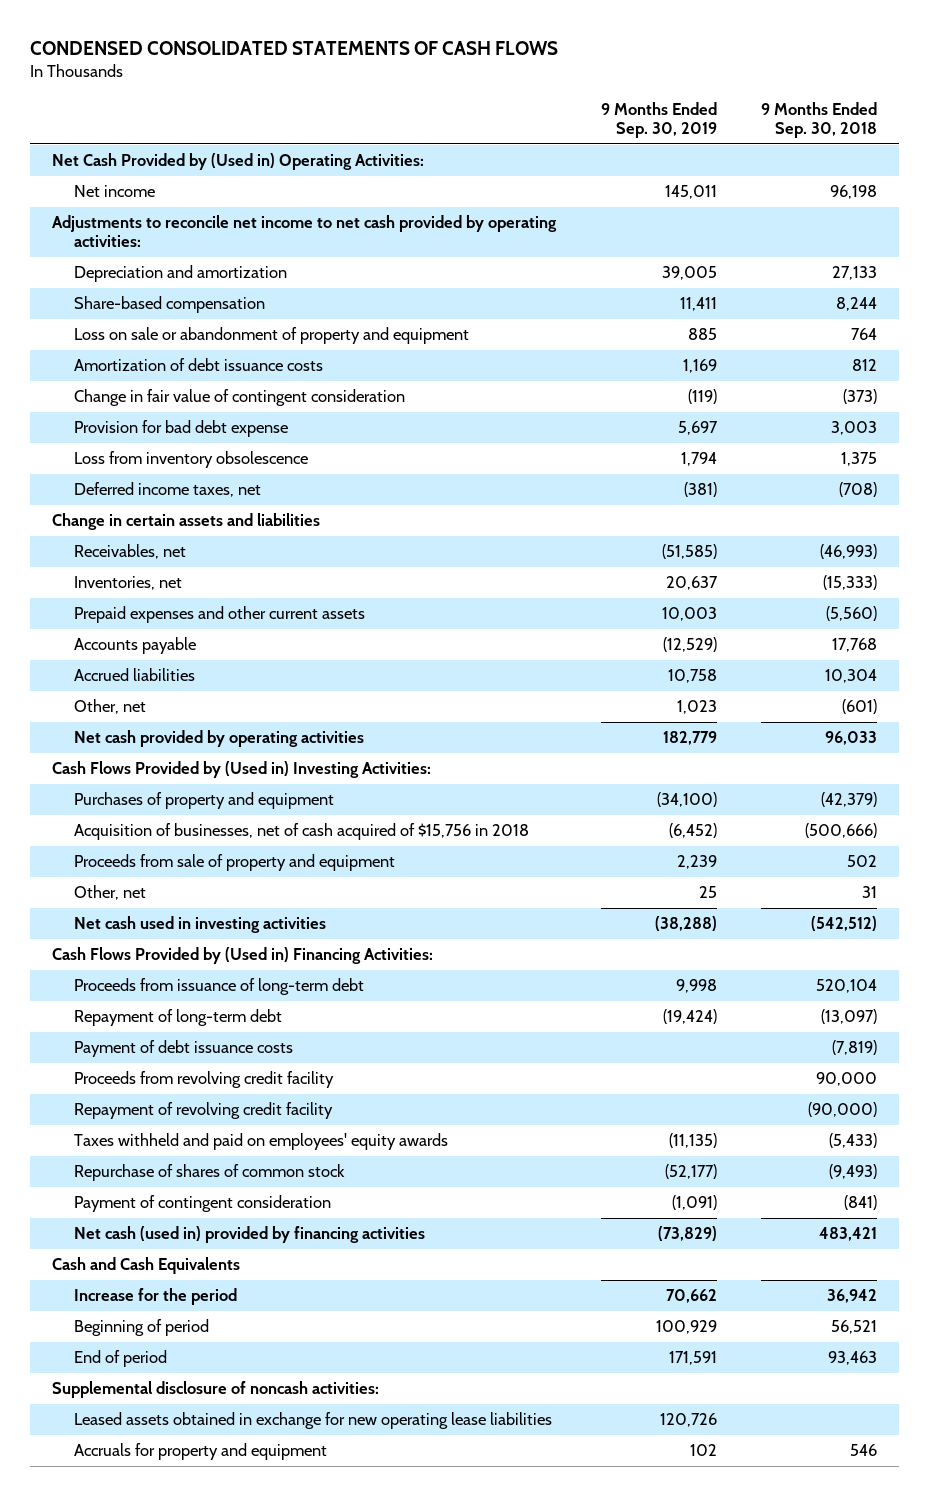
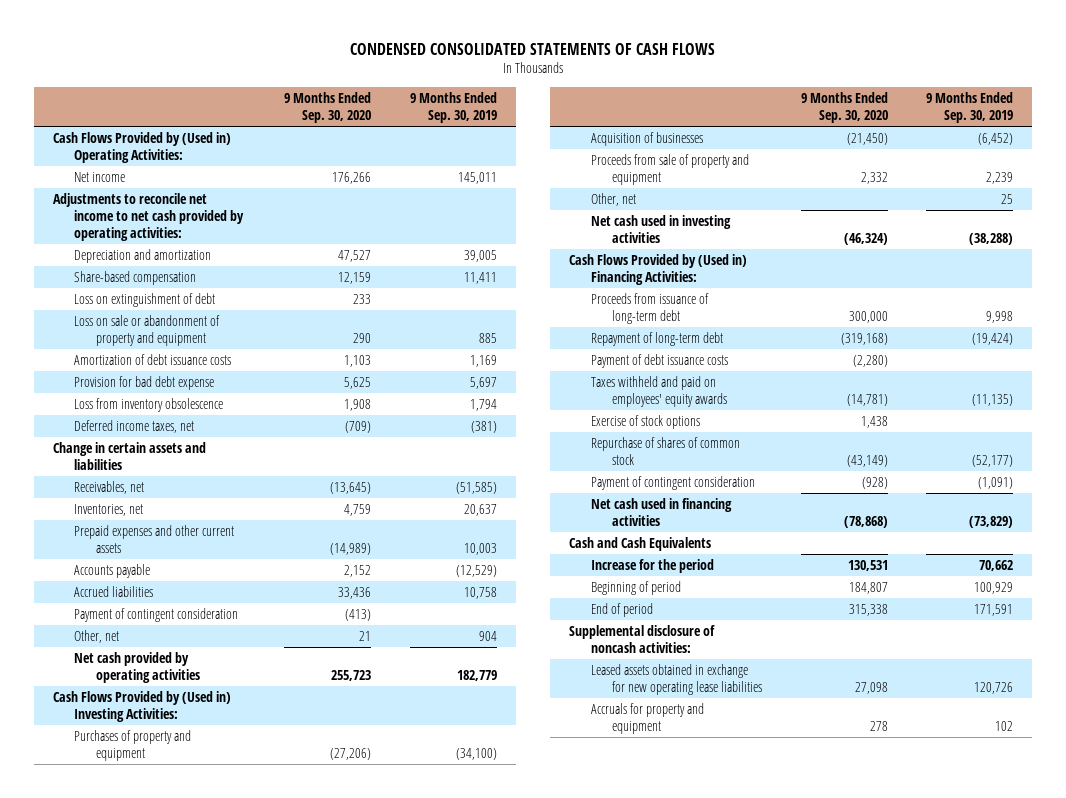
[761,102,878,138] 9 Months Ended Sep. 30, 2018 -> none
none -> [284,92,372,124] 9 Months Ended Sep. 30, 2020
[52,153,425,171] Net Cash Provided by (Used in) Operating Activities: -> [52,131,231,163] Cash Flows Provided by (Used in) Operating Activities:
none -> [74,292,216,307] Loss on extinguishment of debt
[74,389,406,407] Change in fair value of contingent consideration -> none
none -> [74,607,239,622] Payment of contingent consideration
[676,700,717,715] 1,023 -> [478,630,497,641] 904
[74,823,530,841] Acquisition of businesses, net of cash acquired of $15,756 in 2018 -> [590,131,703,146] Acquisition of businesses
[74,1071,335,1089] Proceeds from revolving credit facility -> none
[74,1102,334,1120] Repayment of revolving credit facility -> none
none -> [590,414,700,429] Exercise of stock options
[74,1226,426,1244] Net cash (used in) provided by financing activities -> [590,497,732,526] Net cash used in financing activities

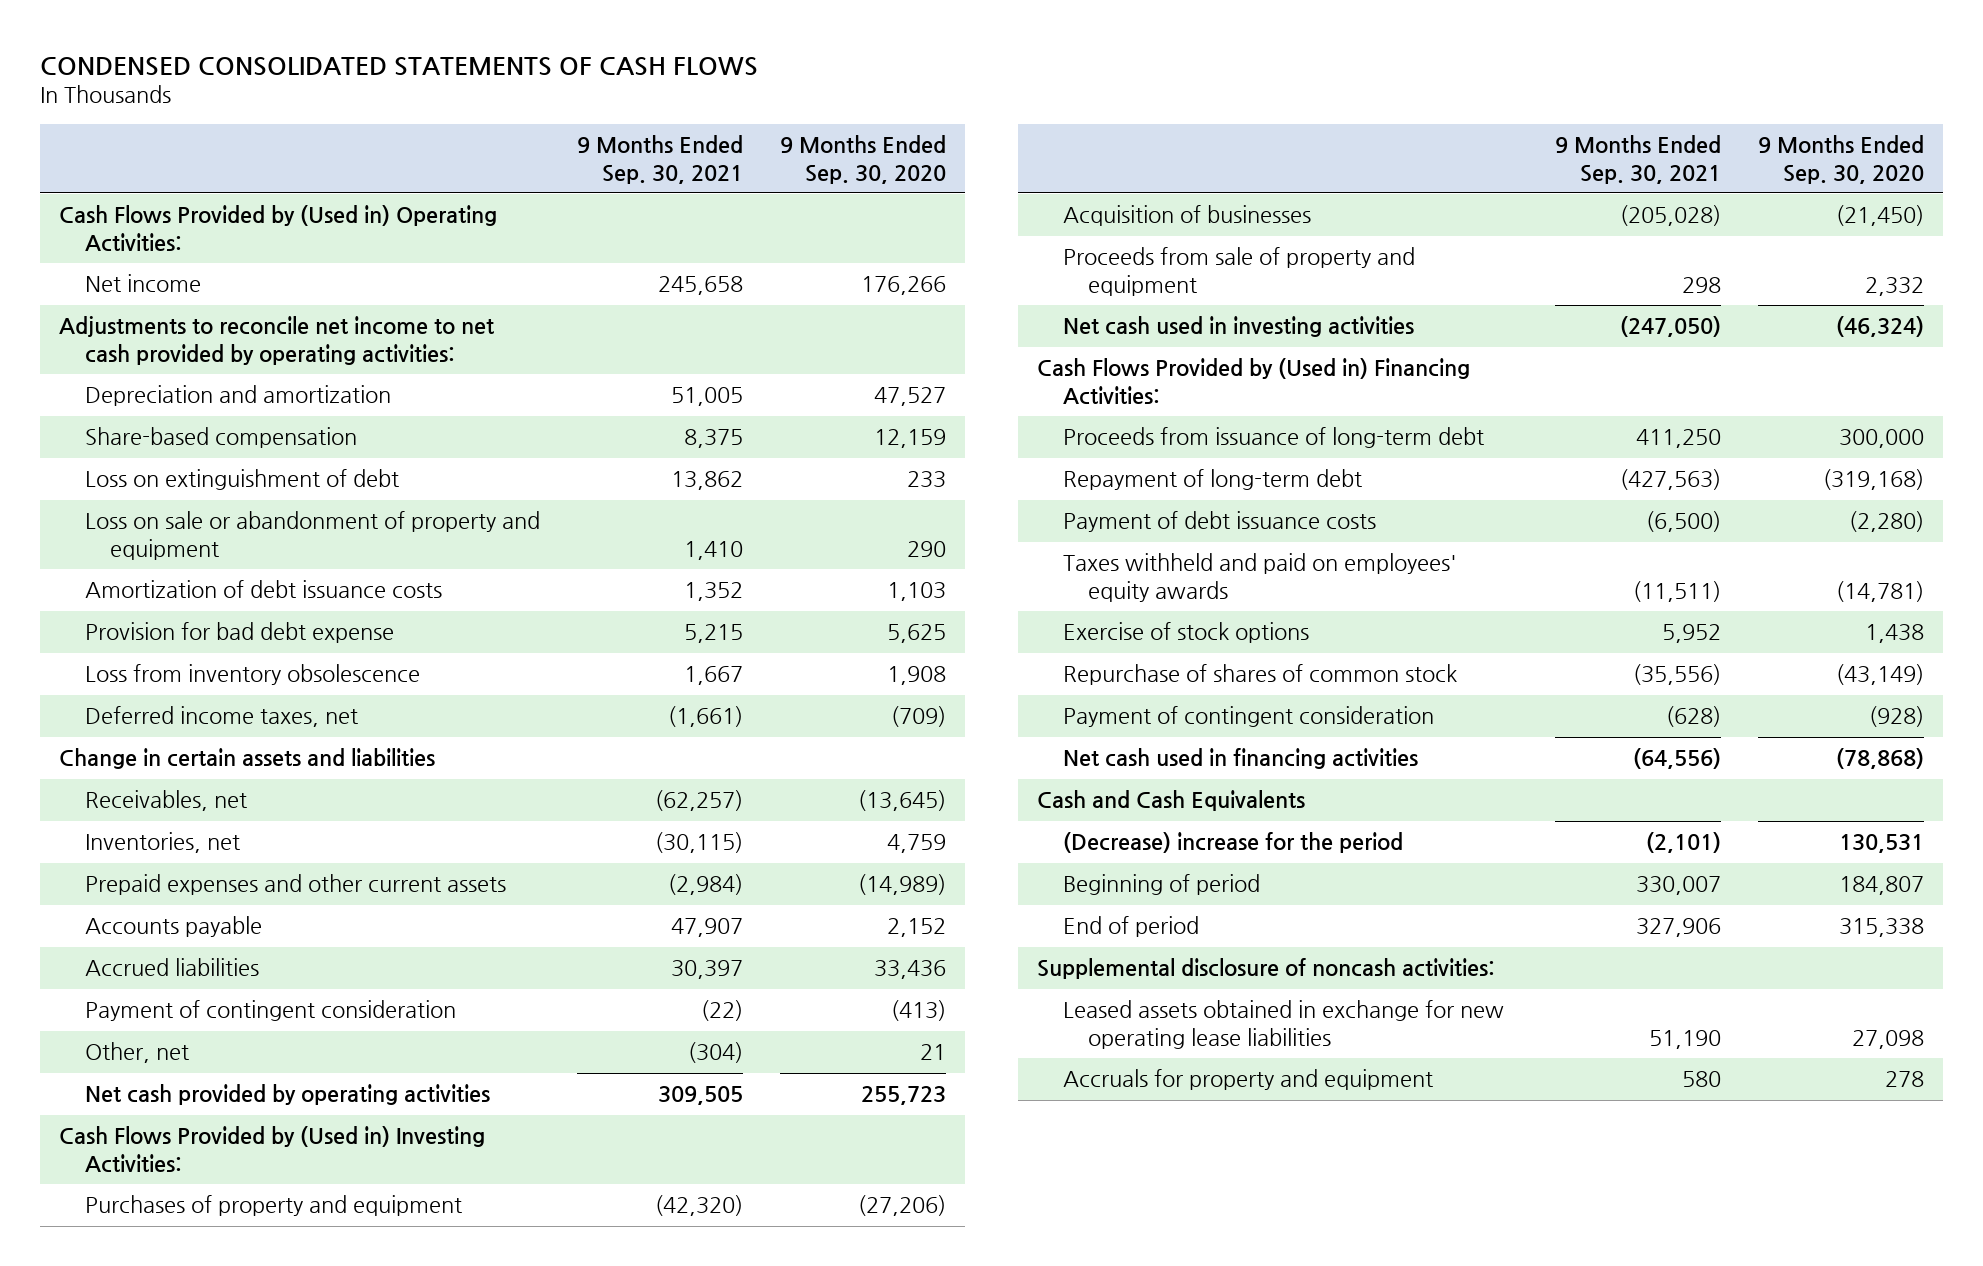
[409,92,497,124] 9 Months Ended Sep. 30, 2019 -> none
none -> [576,135,743,184] 9 Months Ended Sep. 30, 2021
[590,192,636,206] Other, net -> none
[590,558,714,573] Increase for the period -> [1062,832,1403,854] (Decrease) increase for the period

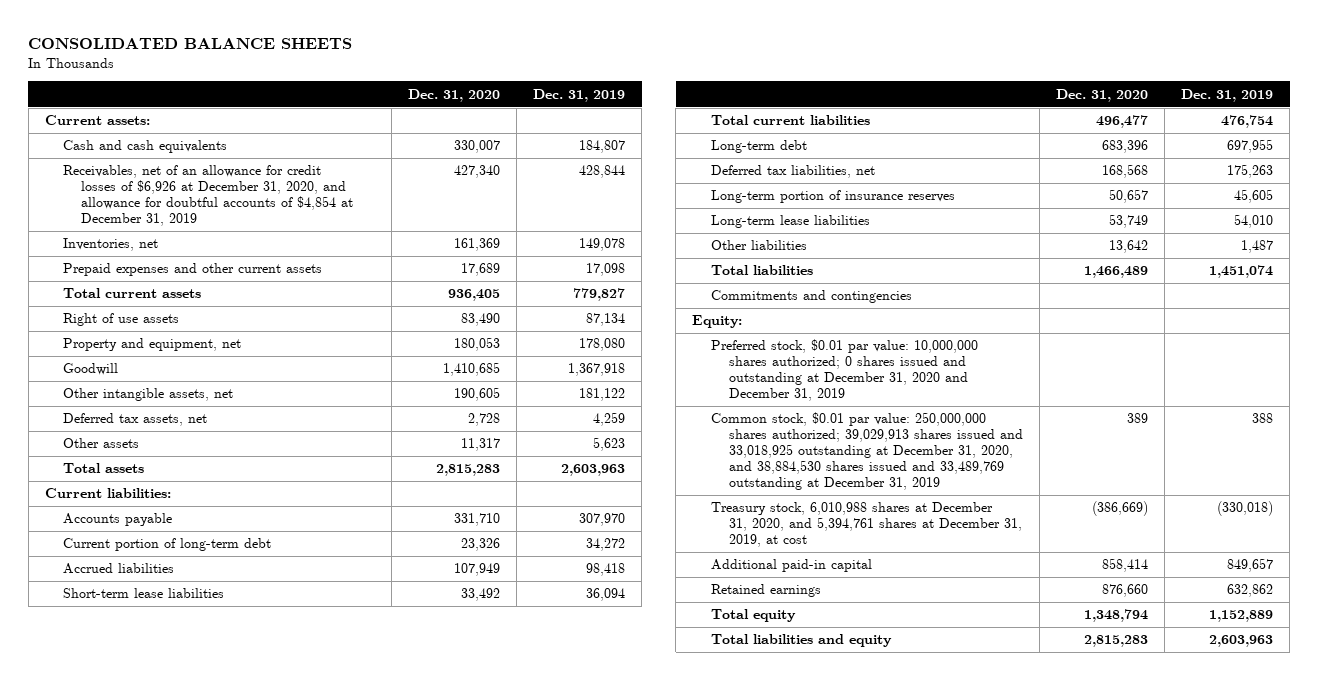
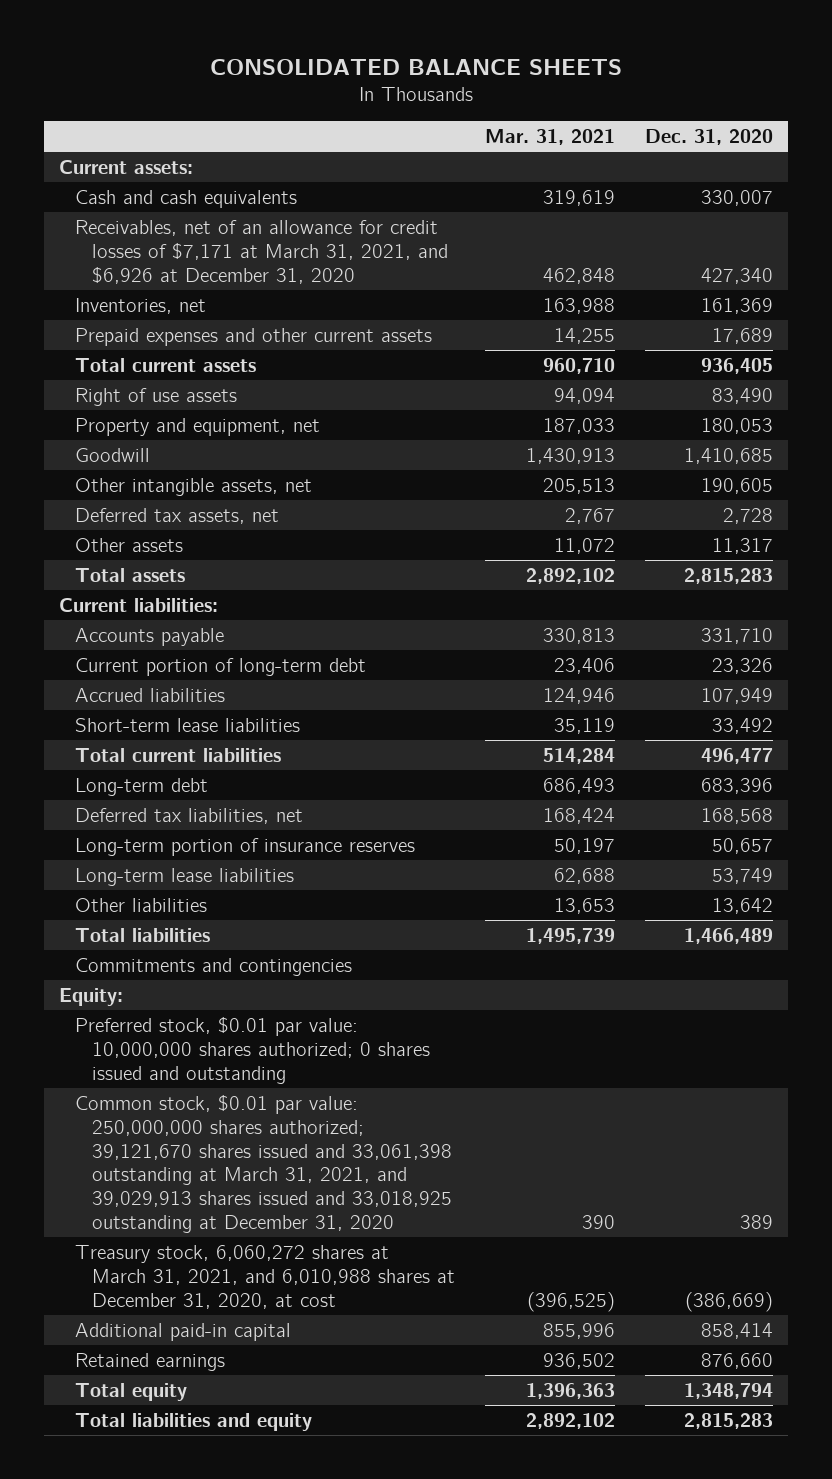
[533,88,626,102] Dec. 31, 2019 -> none
none -> [484,128,615,145] Mar. 31, 2021
[63,165,354,227] Receivables, net of an allowance for credit losses of $6,926 at December 31, 2020, and allowance for doubtful accounts of $4,854 at December 31, 2019 -> [75,219,448,284] Receivables, net of an allowance for credit losses of $7,171 at March 31, 2021, and $6,926 at December 31, 2020
[710,339,978,402] Preferred stock, $0.01 par value: 10,000,000 shares authorized; 0 shares issued and outstanding at December 31, 2020 and December 31, 2019 -> [75,1016,430,1084] Preferred stock, $0.01 par value: 10,000,000 shares authorized; 0 shares issued and outstanding
[710,412,1024,491] Common stock, $0.01 par value: 250,000,000 shares authorized; 39,029,913 shares issued and 33,018,925 outstanding at December 31, 2020, and 38,884,530 shares issued and 33,489,769 outstanding at December 31, 2019 -> [75,1094,452,1233] Common stock, $0.01 par value: 250,000,000 shares authorized; 39,121,670 shares issued and 33,061,398 outstanding at March 31, 2021, and 39,029,913 shares issued and 33,018,925 outstanding at December 31, 2020
[710,502,1023,548] Treasury stock, 6,010,988 shares at December 31, 2020, and 5,394,761 shares at December 31, 2019, at cost -> [75,1244,455,1309] Treasury stock, 6,060,272 shares at March 31, 2021, and 6,010,988 shares at December 31, 2020, at cost

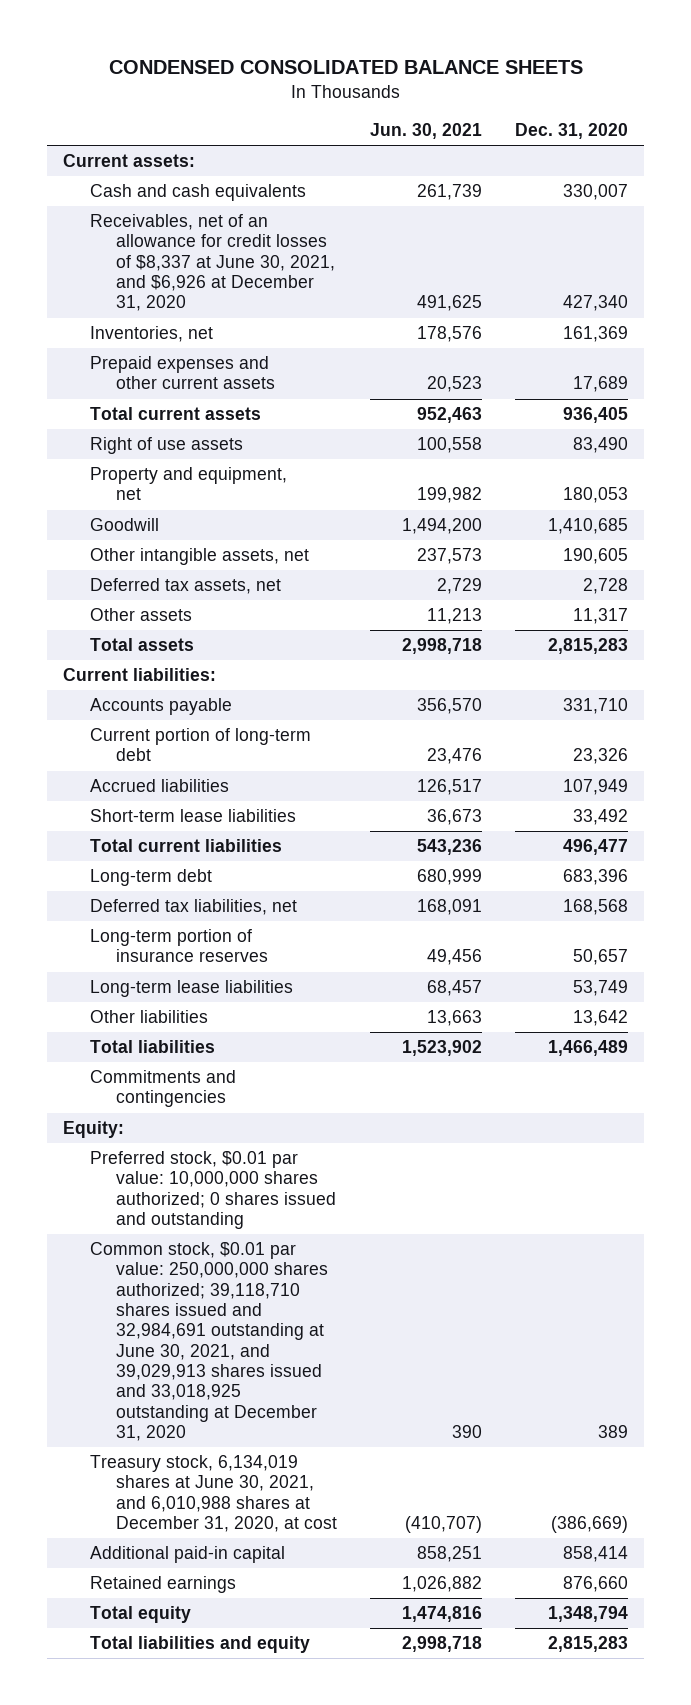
[210,58,623,75] CONSOLIDATED BALANCE SHEETS -> [108,59,583,74] CONDENSED CONSOLIDATED BALANCE SHEETS
[484,128,615,145] Mar. 31, 2021 -> none
none -> [369,123,482,140] Jun. 30, 2021
[75,219,448,284] Receivables, net of an allowance for credit losses of $7,171 at March 31, 2021, and $6,926 at December 31, 2020 -> [89,214,336,312] Receivables, net of an allowance for credit losses of $8,337 at June 30, 2021, and $6,926 at December 31, 2020
[75,1094,452,1233] Common stock, $0.01 par value: 250,000,000 shares authorized; 39,121,670 shares issued and 33,061,398 outstanding at March 31, 2021, and 39,029,913 shares issued and 33,018,925 outstanding at December 31, 2020 -> [89,1242,329,1442] Common stock, $0.01 par value: 250,000,000 shares authorized; 39,118,710 shares issued and 32,984,691 outstanding at June 30, 2021, and 39,029,913 shares issued and 33,018,925 outstanding at December 31, 2020
[75,1244,455,1309] Treasury stock, 6,060,272 shares at March 31, 2021, and 6,010,988 shares at December 31, 2020, at cost -> [89,1455,338,1533] Treasury stock, 6,134,019 shares at June 30, 2021, and 6,010,988 shares at December 31, 2020, at cost

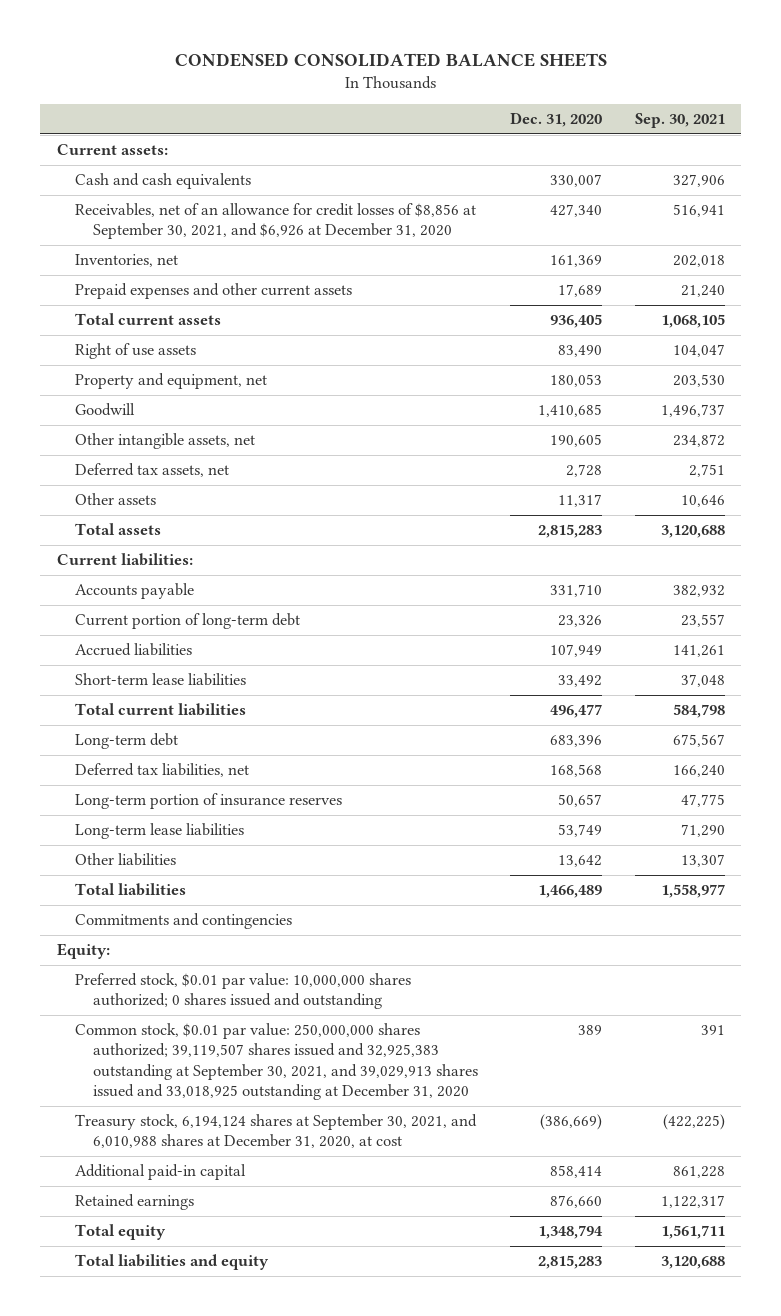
[369,123,482,140] Jun. 30, 2021 -> none
none -> [634,113,725,129] Sep. 30, 2021
[89,214,336,312] Receivables, net of an allowance for credit losses of $8,337 at June 30, 2021, and $6,926 at December 31, 2020 -> [74,203,476,240] Receivables, net of an allowance for credit losses of $8,856 at September 30, 2021, and $6,926 at December 31, 2020
[89,1242,329,1442] Common stock, $0.01 par value: 250,000,000 shares authorized; 39,118,710 shares issued and 32,984,691 outstanding at June 30, 2021, and 39,029,913 shares issued and 33,018,925 outstanding at December 31, 2020 -> [74,1023,478,1101] Common stock, $0.01 par value: 250,000,000 shares authorized; 39,119,507 shares issued and 32,925,383 outstanding at September 30, 2021, and 39,029,913 shares issued and 33,018,925 outstanding at December 31, 2020
[89,1455,338,1533] Treasury stock, 6,134,019 shares at June 30, 2021, and 6,010,988 shares at December 31, 2020, at cost -> [74,1114,477,1149] Treasury stock, 6,194,124 shares at September 30, 2021, and 6,010,988 shares at December 31, 2020, at cost

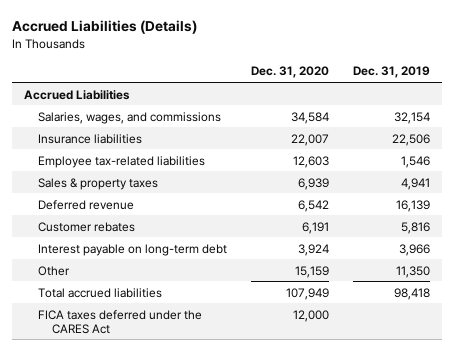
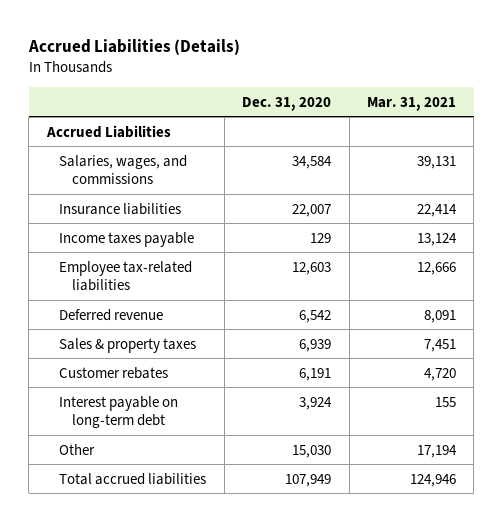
[352,66,430,79] Dec. 31, 2019 -> none
none -> [366,96,456,111] Mar. 31, 2021
none -> [59,231,195,247] Income taxes payable
[37,177,158,190] Sales & property taxes -> [59,337,197,353] Sales & property taxes
[294,265,329,278] 15,159 -> [292,444,332,458] 15,030
[37,309,202,334] FICA taxes deferred under the CARES Act -> none

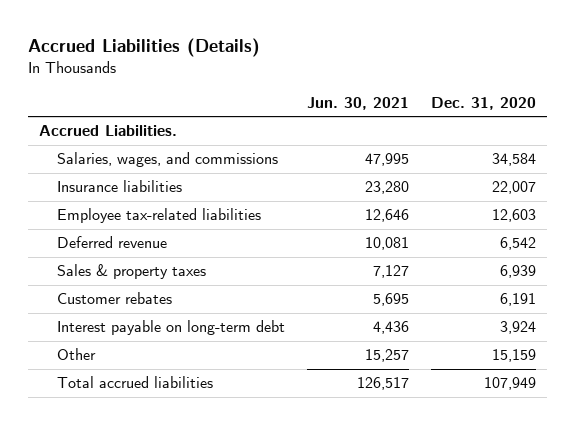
[366,96,456,111] Mar. 31, 2021 -> none
none -> [307,96,410,110] Jun. 30, 2021
[45,124,171,138] Accrued Liabilities -> [39,125,178,137] Accrued Liabilities.
[59,231,195,247] Income taxes payable -> none
[292,444,332,458] 15,030 -> [492,349,537,363] 15,159

